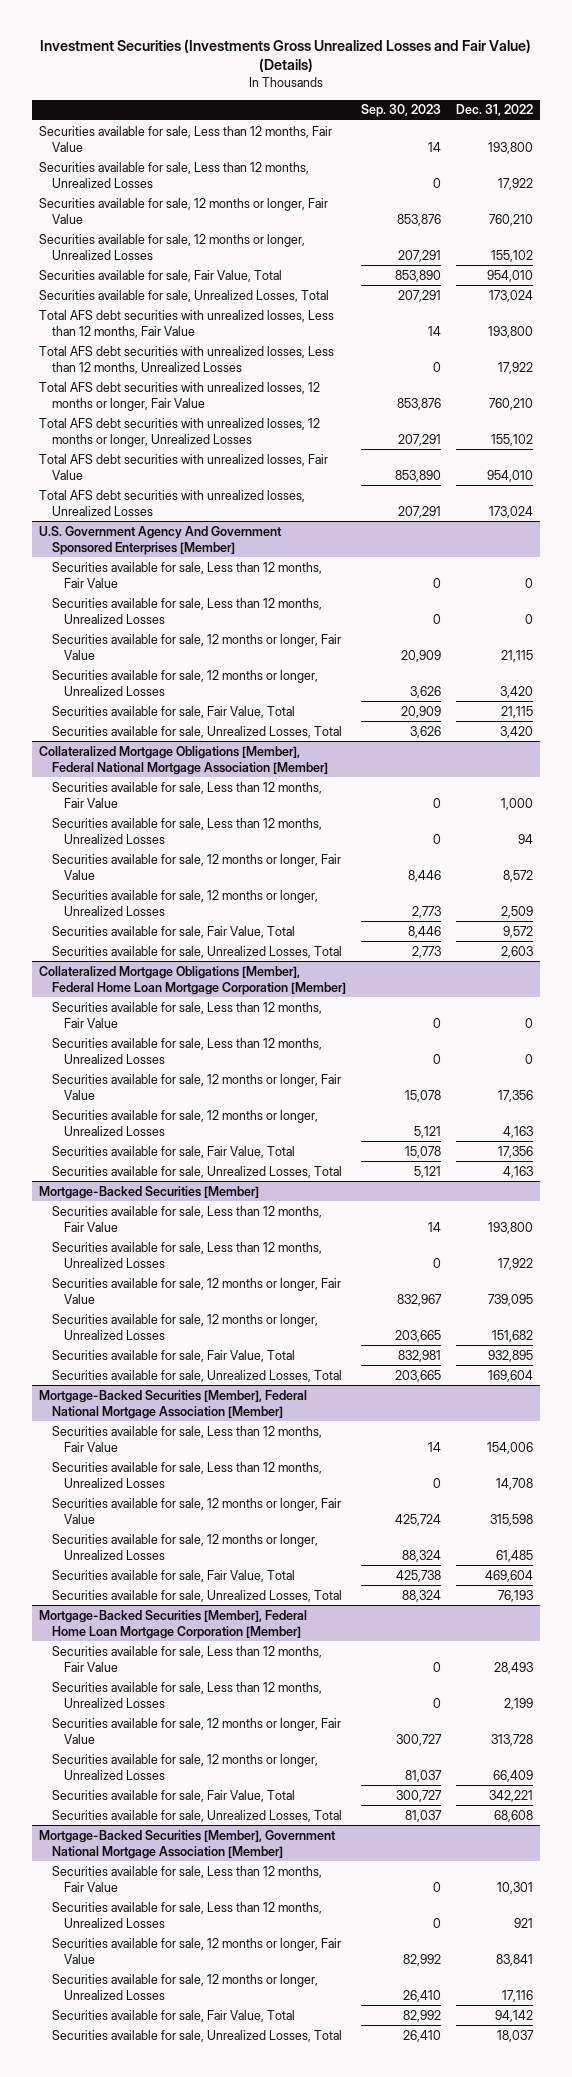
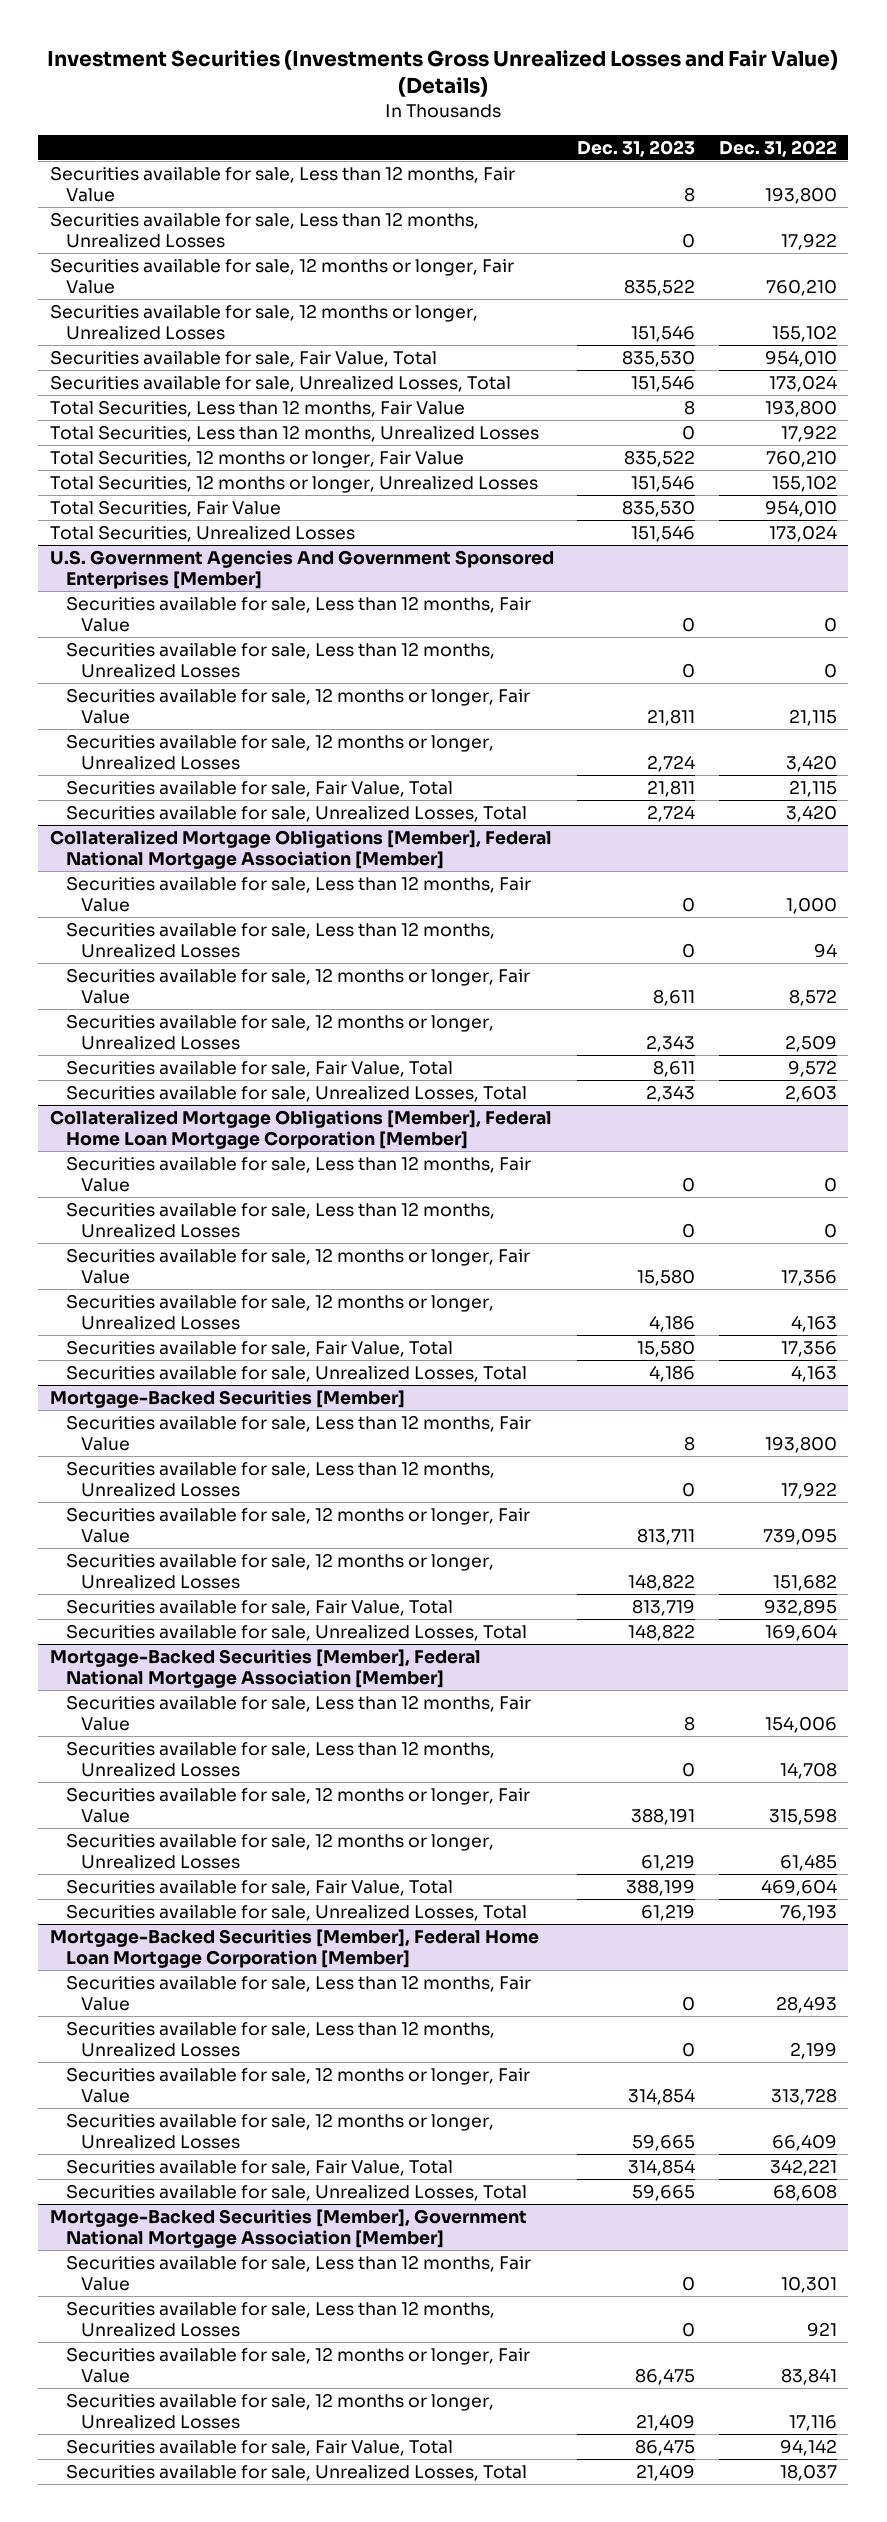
[360,104,441,118] Sep. 30, 2023 -> none
none -> [577,139,696,157] Dec. 31, 2023
[39,309,335,338] Total AFS debt securities with unrealized losses, Less than 12 months, Fair Value -> [49,399,465,417] Total Securities, Less than 12 months, Fair Value
[39,345,335,374] Total AFS debt securities with unrealized losses, Less than 12 months, Unrealized Losses -> [49,424,539,442] Total Securities, Less than 12 months, Unrealized Losses
[39,381,321,411] Total AFS debt securities with unrealized losses, 12 months or longer, Fair Value -> [49,449,464,468] Total Securities, 12 months or longer, Fair Value
[39,417,321,447] Total AFS debt securities with unrealized losses, 12 months or longer, Unrealized Losses -> [49,474,538,493] Total Securities, 12 months or longer, Unrealized Losses
[39,453,329,480] Total AFS debt securities with unrealized losses, Fair Value -> [49,499,281,517] Total Securities, Fair Value
[39,489,306,516] Total AFS debt securities with unrealized losses, Unrealized Losses -> [49,524,355,542] Total Securities, Unrealized Losses
[39,525,283,555] U.S. Government Agency And Government Sponsored Enterprises [Member] -> [49,549,554,589] U.S. Government Agencies And Government Sponsored Enterprises [Member]

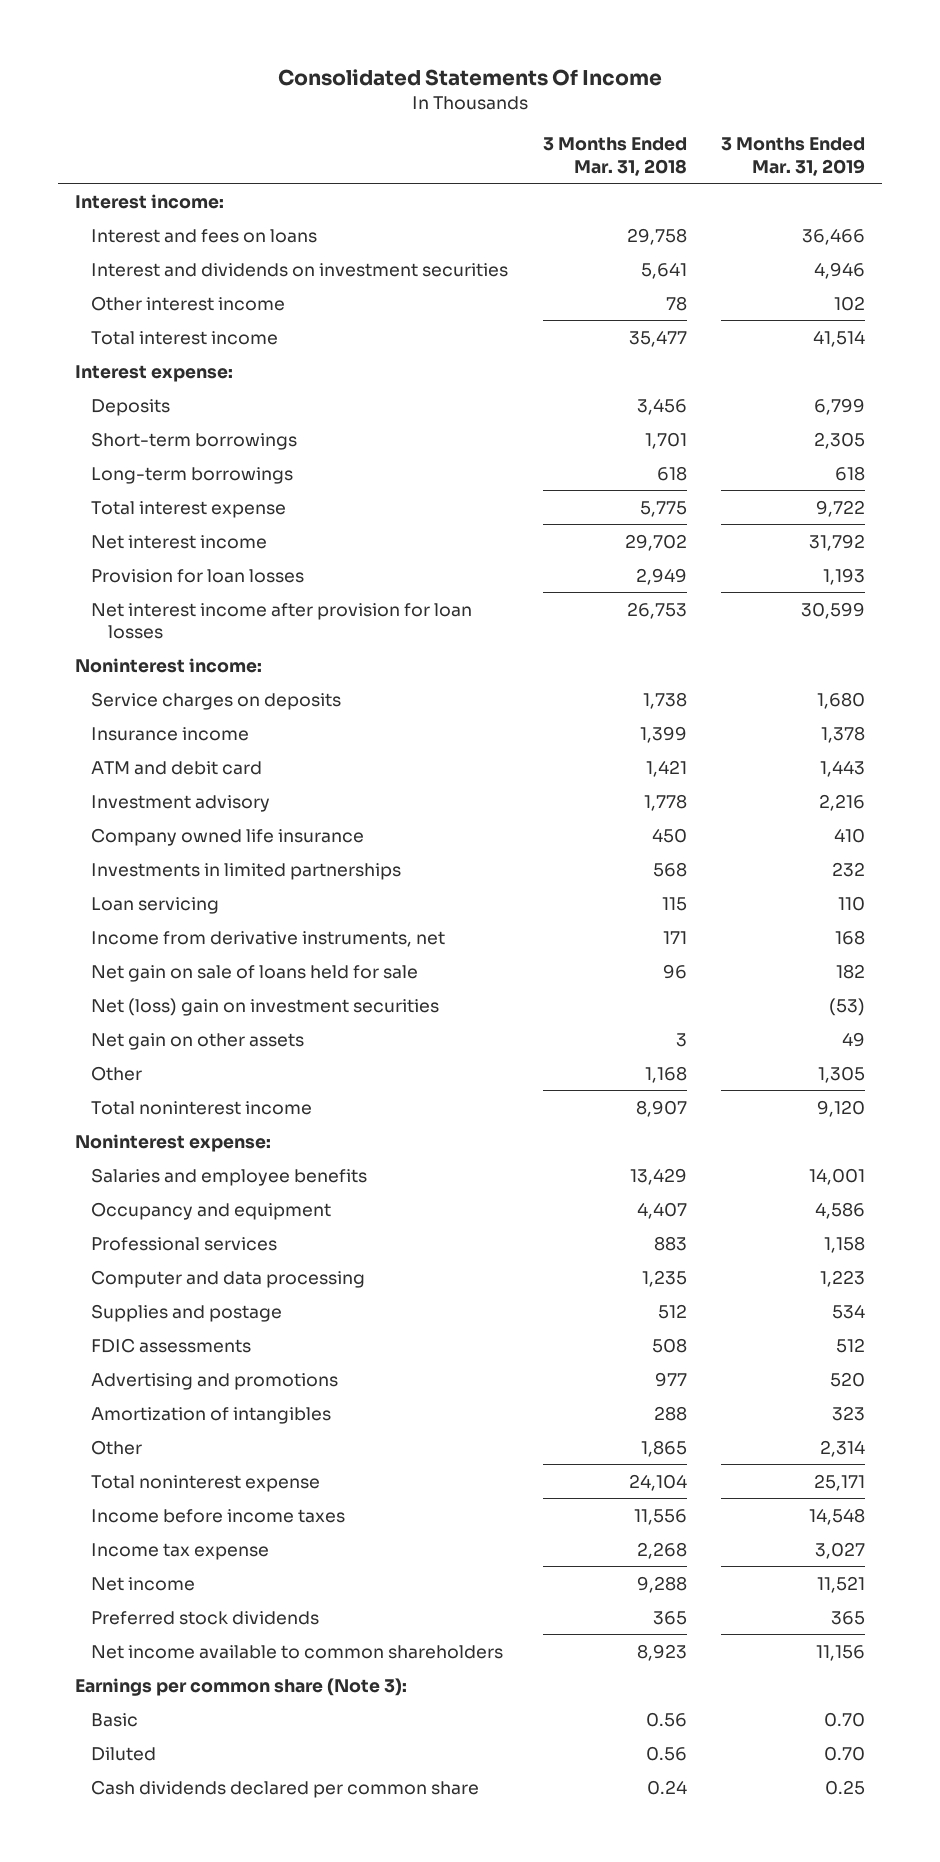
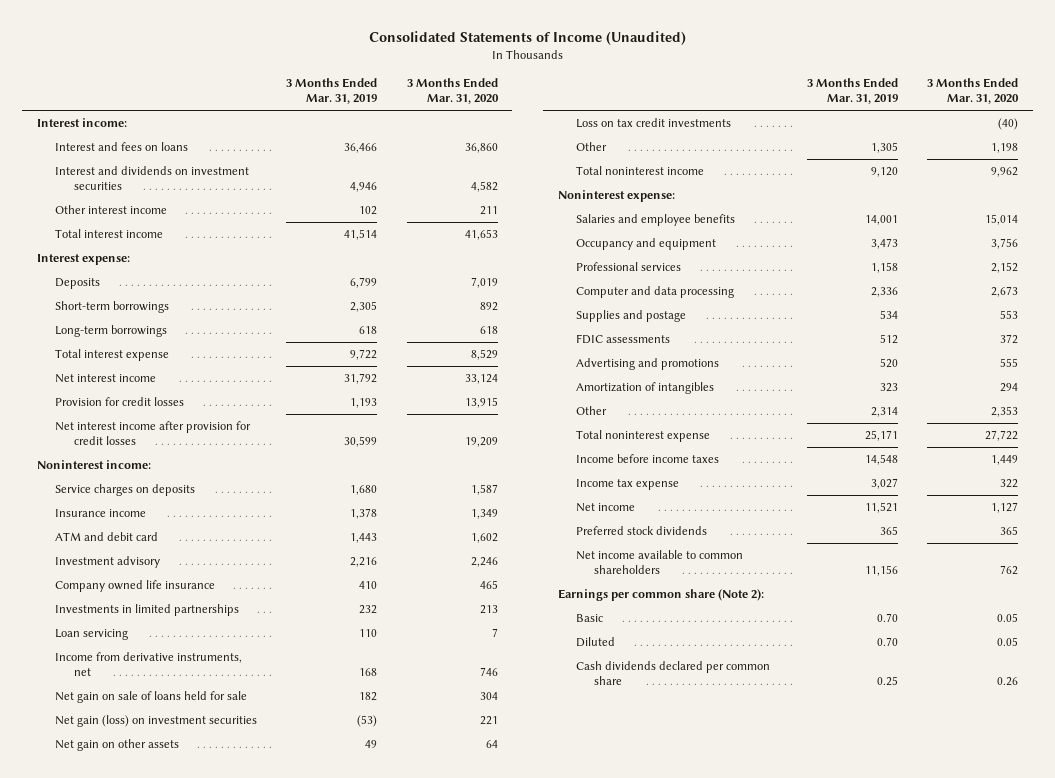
[277,69,662,87] Consolidated Statements Of Income -> [368,30,686,45] Consolidated Statements of Income (Unaudited)
[542,137,687,176] 3 Months Ended Mar. 31, 2018 -> none
none -> [406,78,499,105] 3 Months Ended Mar. 31, 2020
[91,568,305,583] Provision for loan losses -> [55,397,185,407] Provision for credit losses
[91,602,473,639] Net interest income after provision for loan losses -> [55,421,252,446] Net interest income after provision for credit losses
[91,997,440,1016] Net (loss) gain on investment securities -> [55,715,258,728] Net gain (loss) on investment securities
none -> [576,118,732,129] Loss on tax credit investments
[814,1201,865,1219] 4,586 -> [871,238,899,250] 3,473
[819,1269,865,1287] 1,223 -> [871,287,899,298] 2,336
[74,1677,407,1696] Earnings per common share (Note 3): -> [557,589,764,602] Earnings per common share (Note 2):

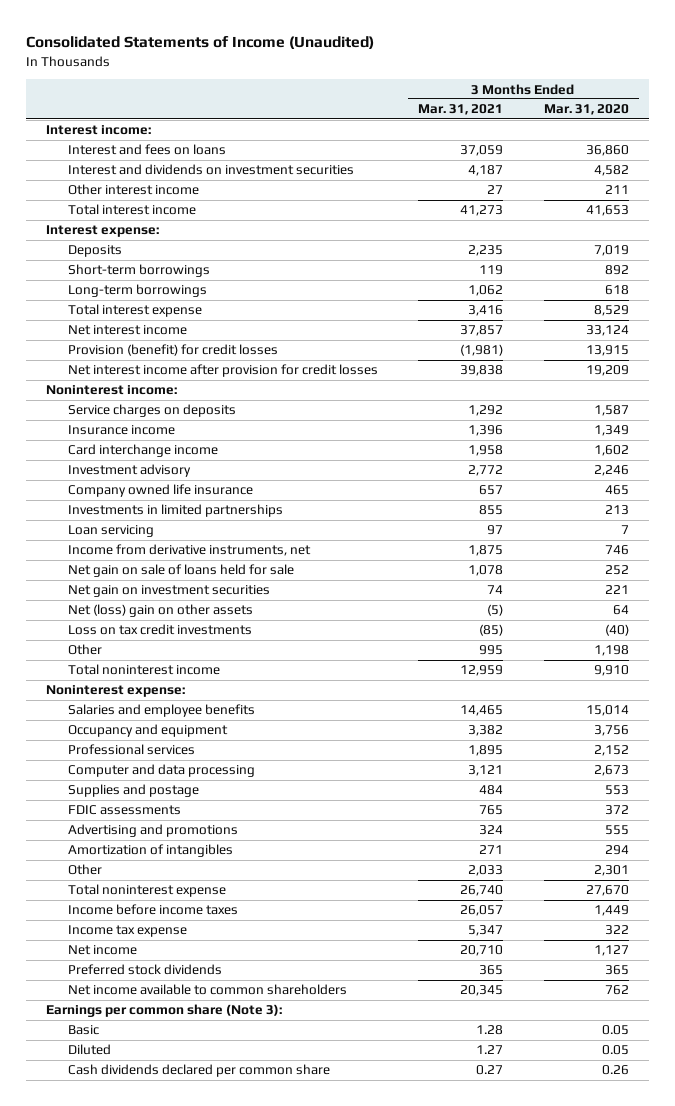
[286,78,378,105] 3 Months Ended Mar. 31, 2019 -> none
none -> [418,104,504,116] Mar. 31, 2021
[55,397,185,407] Provision for credit losses -> [67,344,278,357] Provision (benefit) for credit losses
[55,532,159,542] ATM and debit card -> [67,444,218,458] Card interchange income
[479,692,498,701] 304 -> [604,565,629,576] 252
[55,715,258,728] Net gain (loss) on investment securities -> [67,585,270,598] Net gain on investment securities
[55,739,180,752] Net gain on other assets -> [67,604,253,618] Net (loss) gain on other assets
[991,167,1019,178] 9,962 -> [593,665,629,677] 9,910
[991,406,1019,418] 2,353 -> [593,865,629,877] 2,301
[985,430,1019,442] 27,722 -> [585,885,629,897] 27,670
[557,589,764,602] Earnings per common share (Note 2): -> [46,1004,283,1018] Earnings per common share (Note 3):

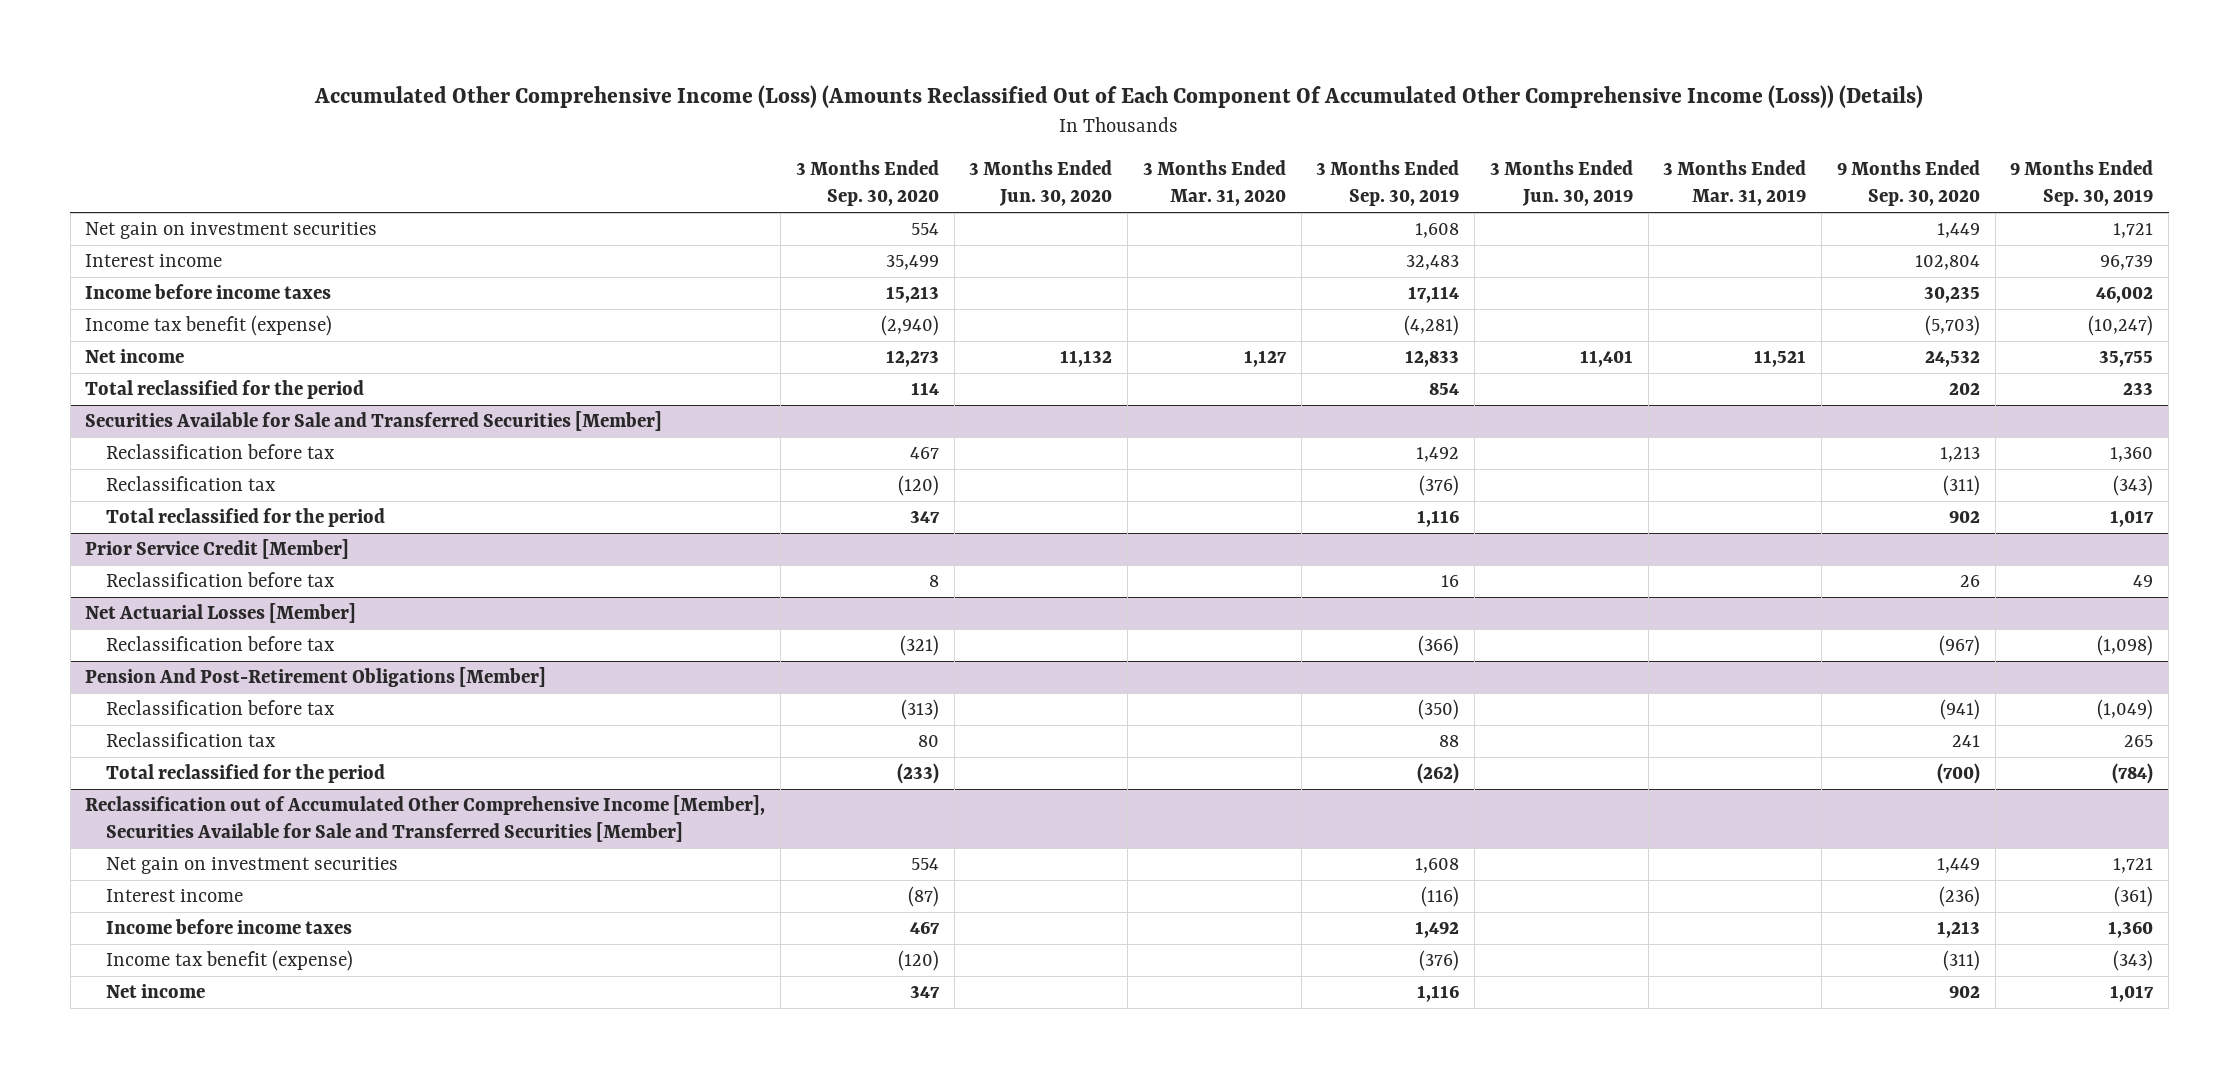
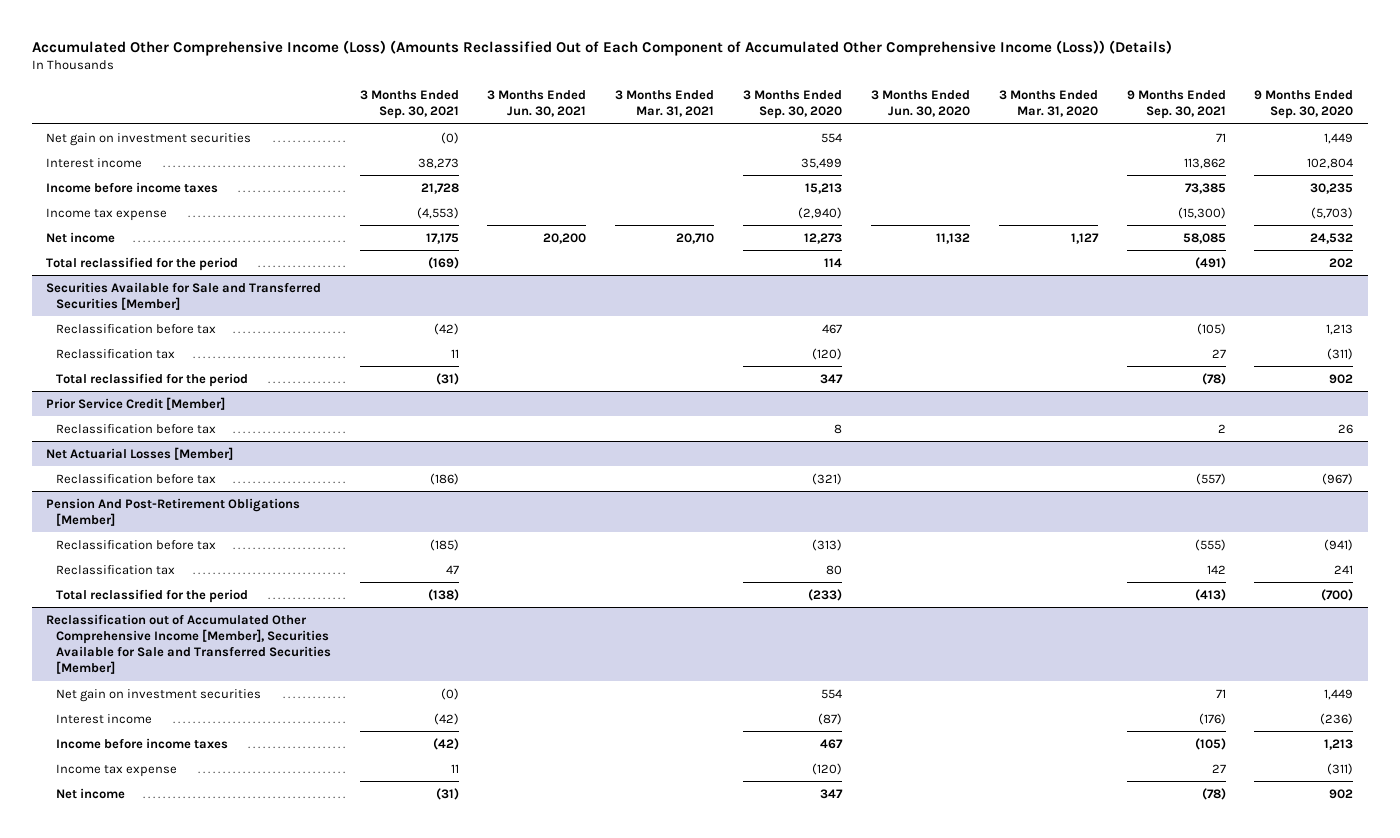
[314,85,1924,109] Accumulated Other Comprehensive Income (Loss) (Amounts Reclassified Out of Each Component Of Accumulated Other Comprehensive Income (Loss)) (Details) -> [31,39,1172,56] Accumulated Other Comprehensive Income (Loss) (Amounts Reclassified Out of Each Component of Accumulated Other Comprehensive Income (Loss)) (Details)
[1316,160,1460,207] 3 Months Ended Sep. 30, 2019 -> none
[1489,160,1633,207] 3 Months Ended Jun. 30, 2019 -> none
[1663,160,1807,207] 3 Months Ended Mar. 31, 2019 -> none
[2010,160,2154,207] 9 Months Ended Sep. 30, 2019 -> none
none -> [359,89,459,119] 3 Months Ended Sep. 30, 2021
none -> [487,89,587,117] 3 Months Ended Jun. 30, 2021
none -> [615,89,715,117] 3 Months Ended Mar. 31, 2021
none -> [1126,89,1226,119] 9 Months Ended Sep. 30, 2021
[85,315,333,337] Income tax benefit (expense) -> [46,207,168,221] Income tax expense
[105,950,353,972] Income tax benefit (expense) -> [55,763,177,777] Income tax expense

